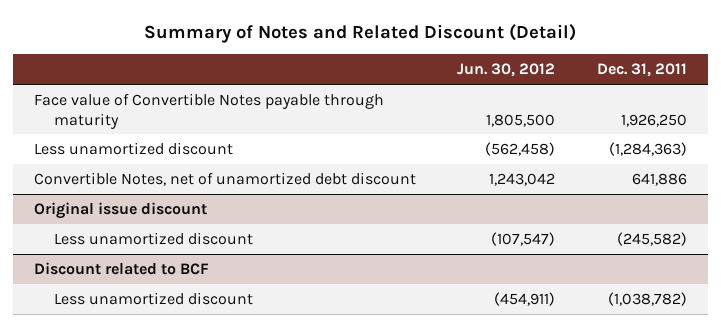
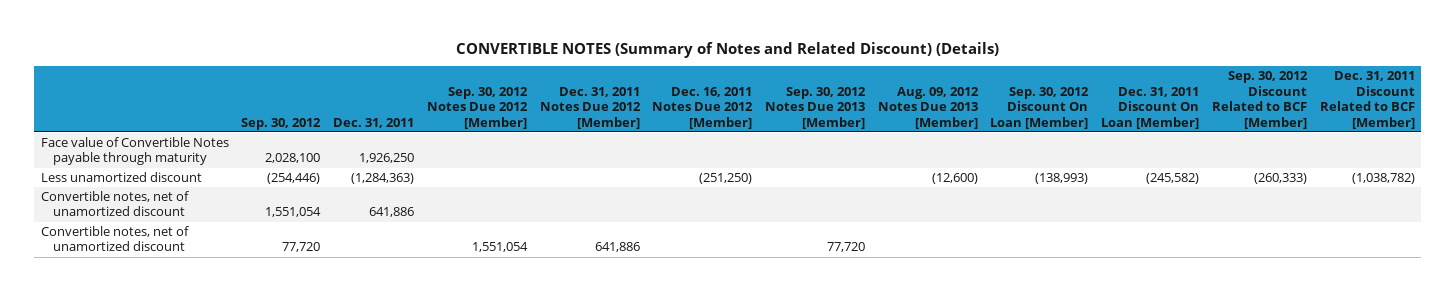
[144,23,577,43] Summary of Notes and Related Discount (Detail) -> [455,41,999,58] CONVERTIBLE NOTES (Summary of Notes and Related Discount) (Details)
[457,63,556,78] Jun. 30, 2012 -> none
none -> [241,117,322,130] Sep. 30, 2012
none -> [426,86,528,129] Sep. 30, 2012 Notes Due 2012 [Member]
none -> [539,86,641,129] Dec. 31, 2011 Notes Due 2012 [Member]
none -> [652,86,754,129] Dec. 16, 2011 Notes Due 2012 [Member]
none -> [765,86,867,129] Sep. 30, 2012 Notes Due 2013 [Member]
none -> [877,86,979,129] Aug. 09, 2012 Notes Due 2013 [Member]
none -> [990,86,1090,129] Sep. 30, 2012 Discount On Loan [Member]
none -> [1101,86,1200,129] Dec. 31, 2011 Discount On Loan [Member]
none -> [1211,71,1308,129] Sep. 30, 2012 Discount Related to BCF [Member]
none -> [1319,71,1415,129] Dec. 31, 2011 Discount Related to BCF [Member]
[33,202,207,220] Original issue discount -> none
[54,232,254,246] Less unamortized discount -> none
[33,262,209,276] Discount related to BCF -> none
[54,292,254,306] Less unamortized discount -> none
[33,172,416,187] Convertible Notes, net of unamortized debt discount -> [40,191,189,217] Convertible notes, net of unamortized discount
none -> [40,226,189,252] Convertible notes, net of unamortized discount

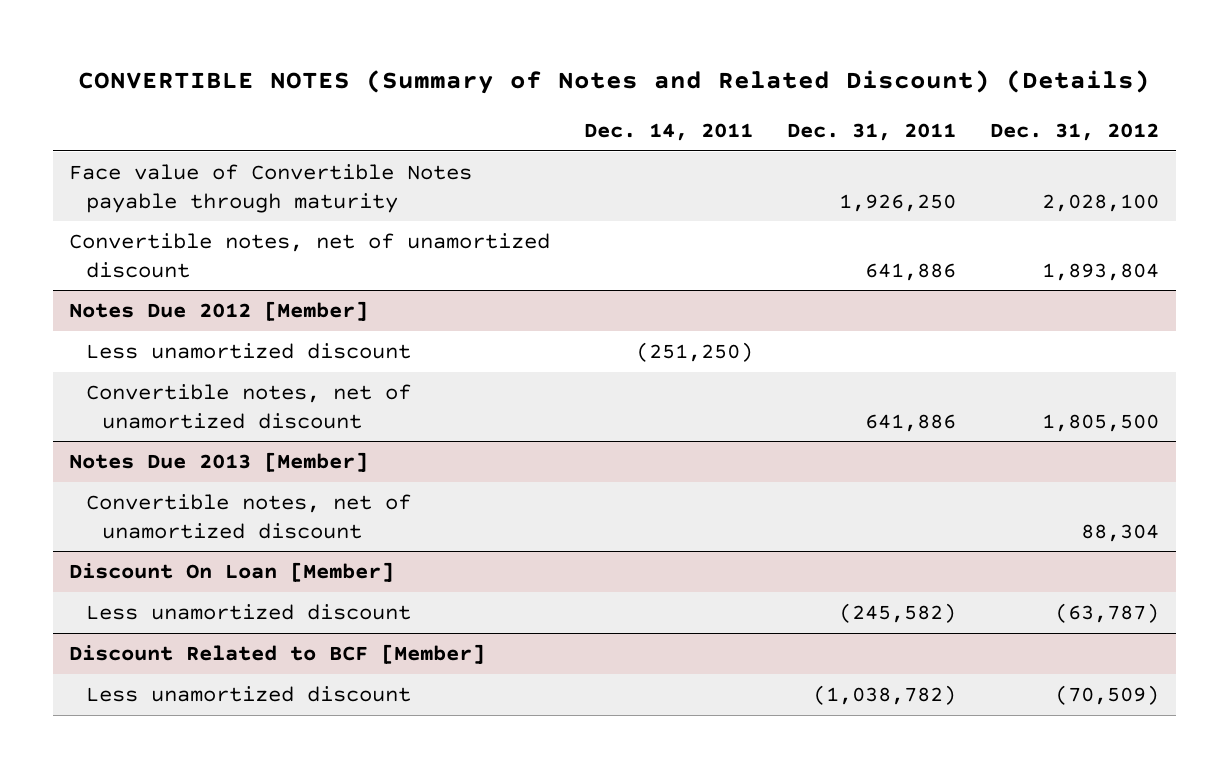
[241,117,322,130] Sep. 30, 2012 -> none
[426,86,528,129] Sep. 30, 2012 Notes Due 2012 [Member] -> none
[539,86,641,129] Dec. 31, 2011 Notes Due 2012 [Member] -> none
[652,86,754,129] Dec. 16, 2011 Notes Due 2012 [Member] -> none
[765,86,867,129] Sep. 30, 2012 Notes Due 2013 [Member] -> none
[877,86,979,129] Aug. 09, 2012 Notes Due 2013 [Member] -> none
[990,86,1090,129] Sep. 30, 2012 Discount On Loan [Member] -> none
[1101,86,1200,129] Dec. 31, 2011 Discount On Loan [Member] -> none
[1211,71,1308,129] Sep. 30, 2012 Discount Related to BCF [Member] -> none
[1319,71,1415,129] Dec. 31, 2011 Discount Related to BCF [Member] -> none
none -> [584,123,754,142] Dec. 14, 2011
none -> [989,123,1159,142] Dec. 31, 2012
[40,172,202,183] Less unamortized discount -> none
none -> [69,300,369,321] Notes Due 2012 [Member]
none -> [85,342,411,359] Less unamortized discount
none -> [85,383,411,429] Convertible notes, net of unamortized discount
none -> [69,451,369,472] Notes Due 2013 [Member]
none -> [69,561,395,582] Discount On Loan [Member]
none -> [85,603,411,620] Less unamortized discount
none -> [69,643,486,664] Discount Related to BCF [Member]
none -> [85,685,411,702] Less unamortized discount

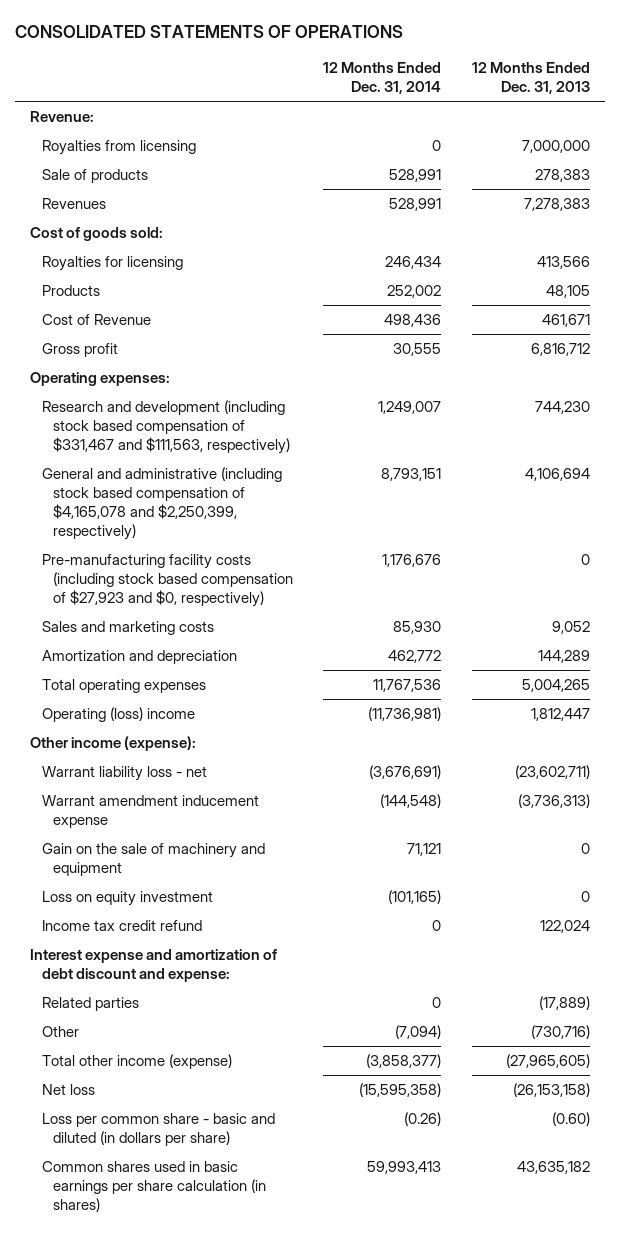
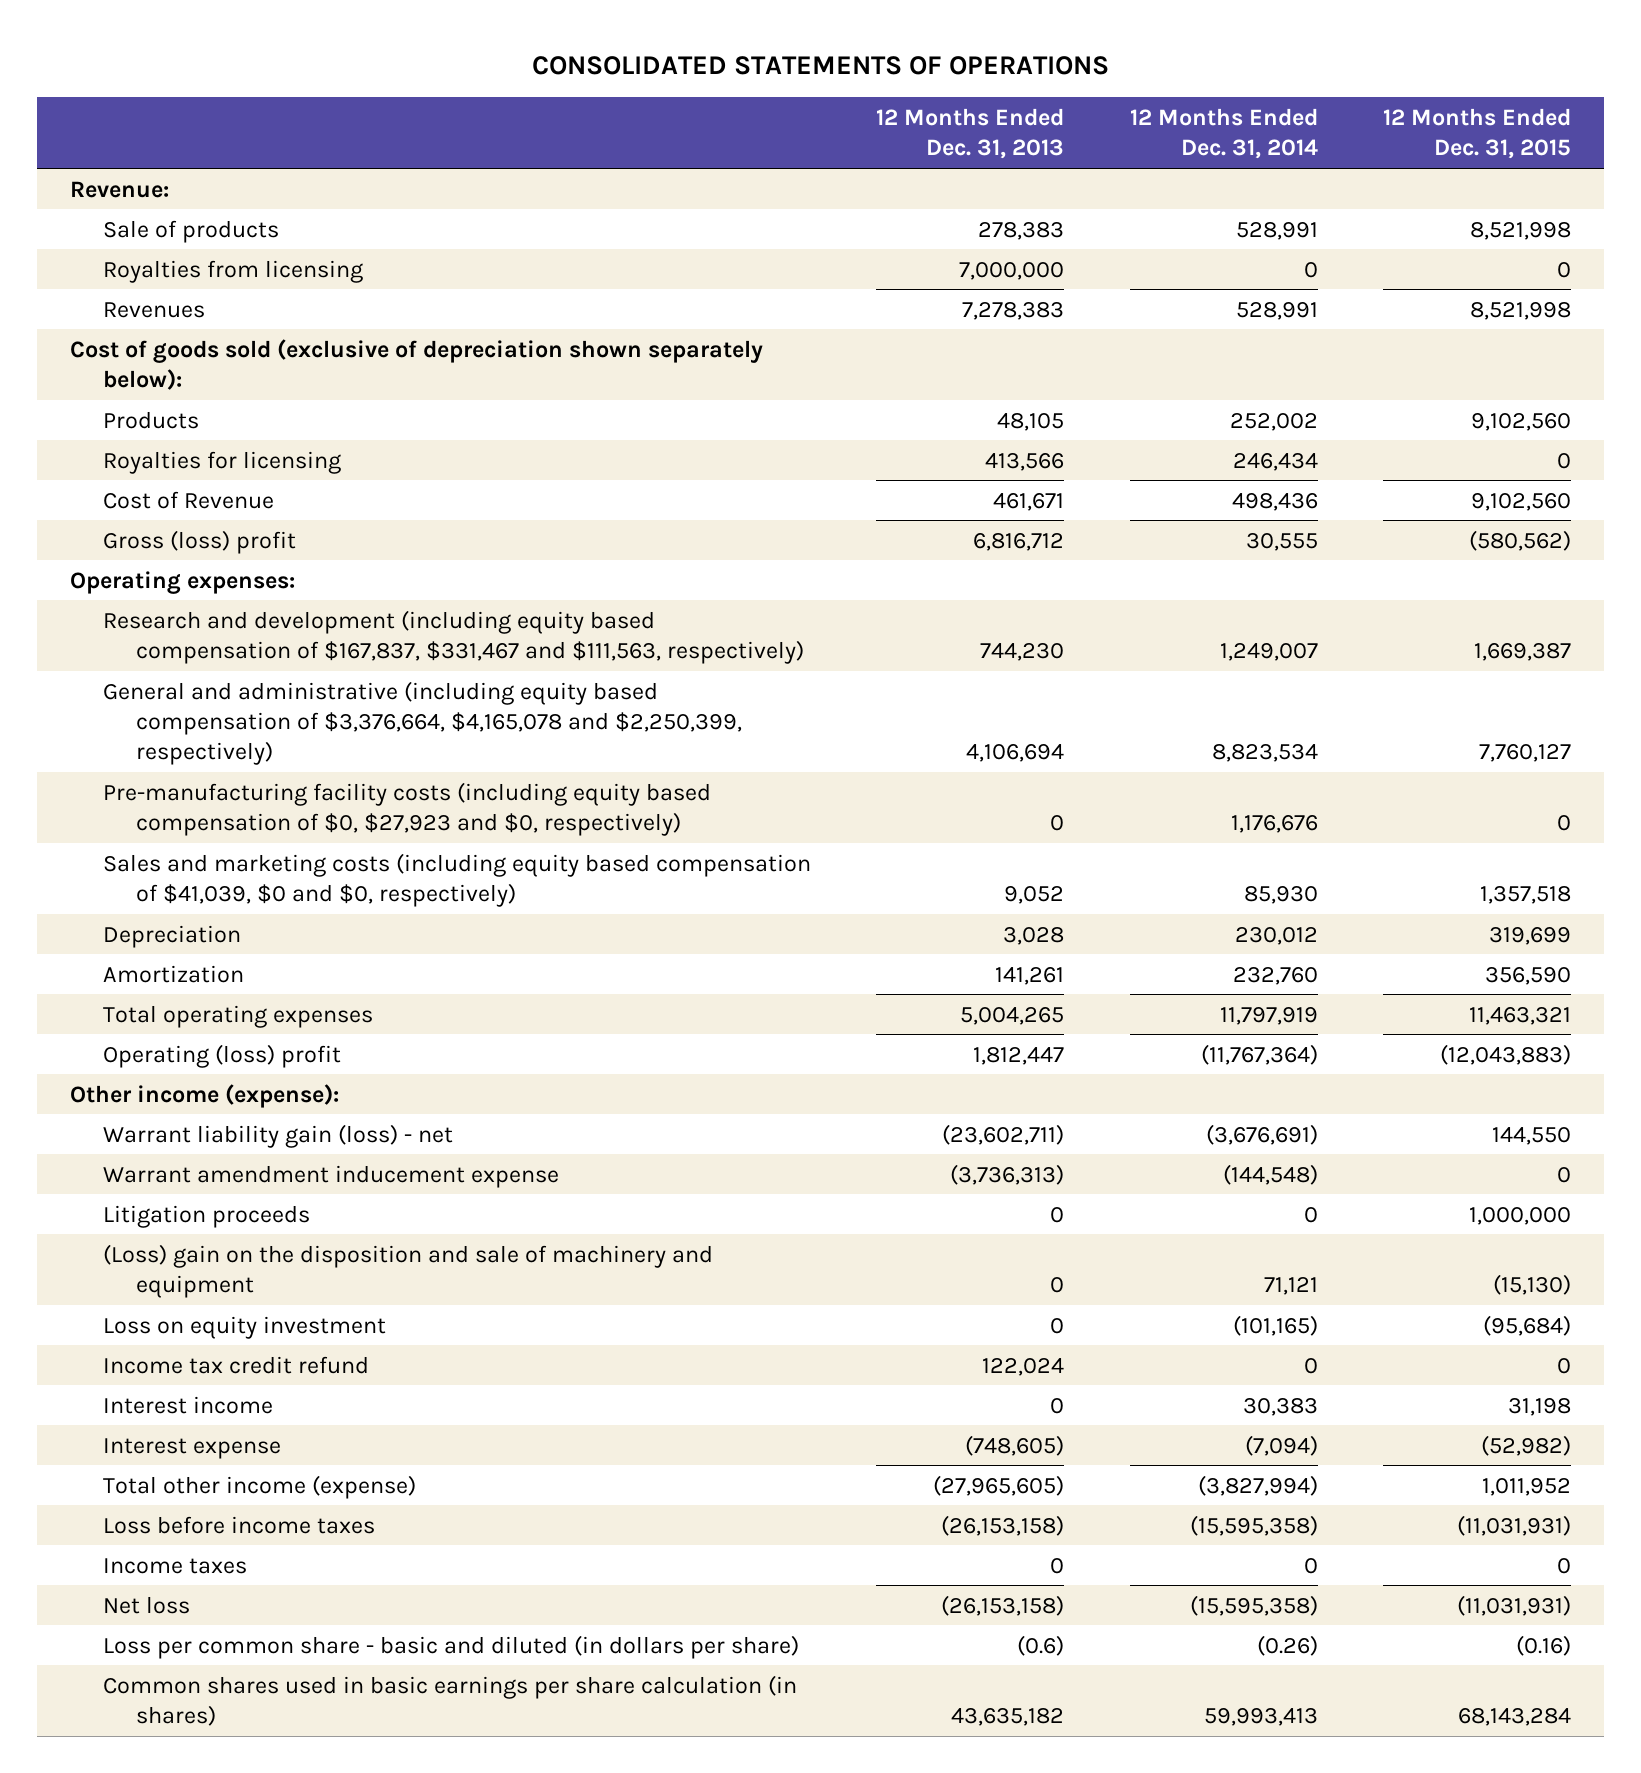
none -> [1383,107,1572,160] 12 Months Ended Dec. 31, 2015
[41,140,196,156] Royalties from licensing -> [103,259,364,283] Royalties from licensing
[30,227,164,242] Cost of goods sold: -> [69,338,763,391] Cost of goods sold (exclusive of depreciation shown separately below):
[41,256,183,272] Royalties for licensing -> [103,450,342,474] Royalties for licensing
[41,343,118,358] Gross profit -> [103,529,297,554] Gross (loss) profit
[41,650,237,665] Amortization and depreciation -> none
[41,400,291,455] Research and development (including stock based compensation of $331,467 and $111,563, respectively) -> [103,609,805,665] Research and development (including equity based compensation of $167,837, $331,467 and $111,563, respectively)
[41,467,282,541] General and administrative (including stock based compensation of $4,165,078 and $2,250,399, respectively) -> [103,680,743,766] General and administrative (including equity based compensation of $3,376,664, $4,165,078 and $2,250,399, respectively)
[381,468,442,482] 8,793,151 -> [1211,744,1318,763] 8,823,534
[41,554,294,608] Pre-manufacturing facility costs (including stock based compensation of $27,923 and $0, respectively) -> [103,781,712,837] Pre-manufacturing facility costs (including equity based compensation of $0, $27,923 and $0, respectively)
[41,621,214,636] Sales and marketing costs -> [103,852,812,908] Sales and marketing costs (including equity based compensation of $41,039, $0 and $0, respectively)
none -> [103,924,242,948] Depreciation
none -> [103,964,245,983] Amortization
[373,679,442,693] 11,767,536 -> [1219,1006,1318,1025] 11,797,919
[41,707,195,723] Operating (loss) income -> [103,1043,342,1068] Operating (loss) profit
[368,707,442,722] (11,736,981) -> [1200,1043,1318,1065] (11,767,364)
[41,766,207,782] Warrant liability loss - net -> [103,1123,454,1148] Warrant liability gain (loss) - net
none -> [103,1204,311,1228] Litigation proceeds
[41,843,265,877] Gain on the sale of machinery and equipment -> [103,1243,714,1299] (Loss) gain on the disposition and sale of machinery and equipment
[30,949,278,983] Interest expense and amortization of debt discount and expense: -> none
[41,997,139,1012] Related parties -> none
[41,1026,79,1038] Other -> none
none -> [103,1395,274,1414] Interest income
none -> [103,1437,282,1459] Interest expense
[366,1054,442,1069] (3,858,377) -> [1197,1474,1318,1496] (3,827,994)
none -> [103,1515,376,1534] Loss before income taxes
none -> [103,1557,248,1574] Income taxes
[551,1112,590,1127] (0.60) -> [1017,1634,1065,1656] (0.6)

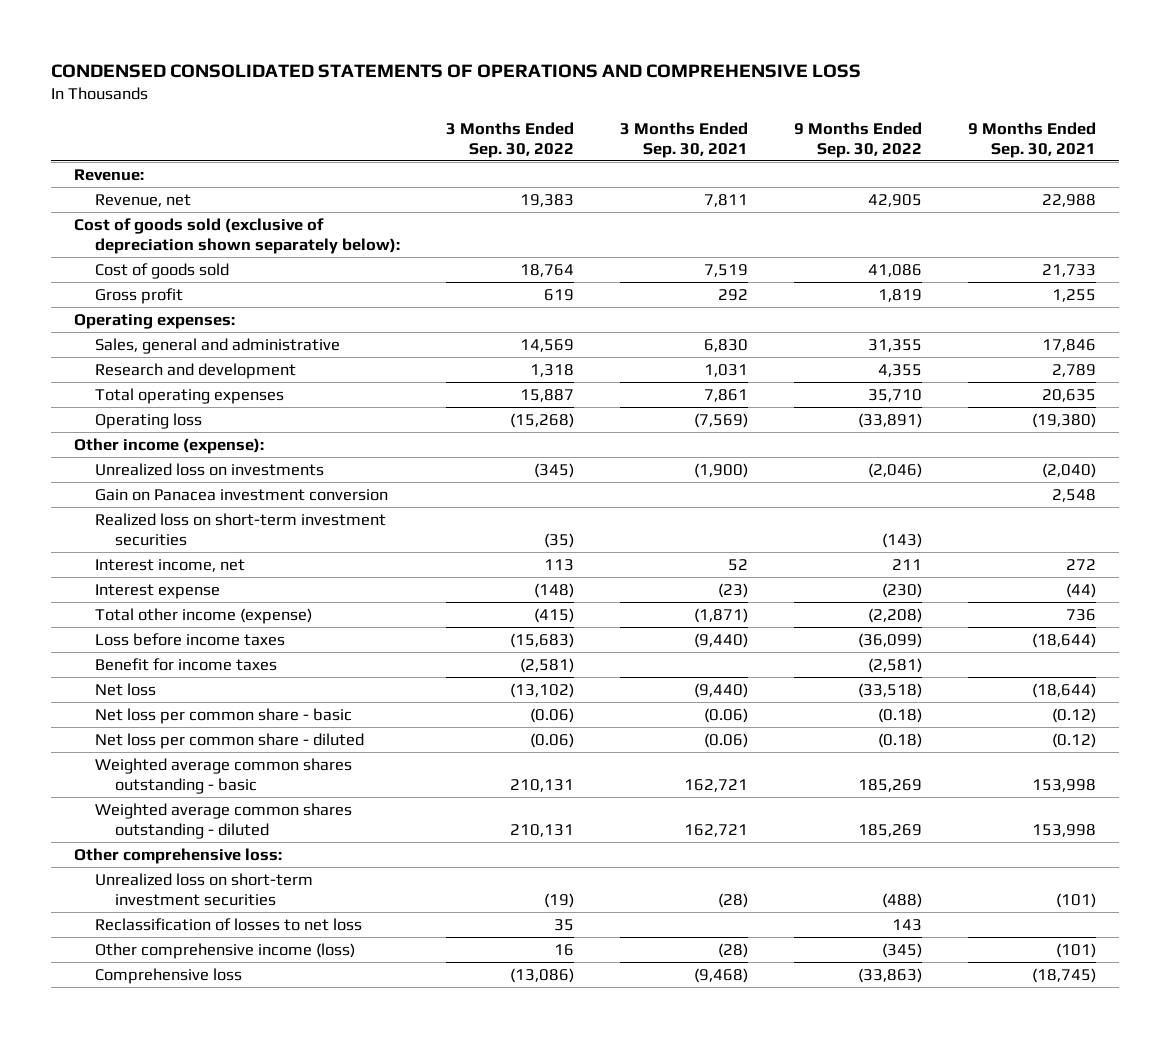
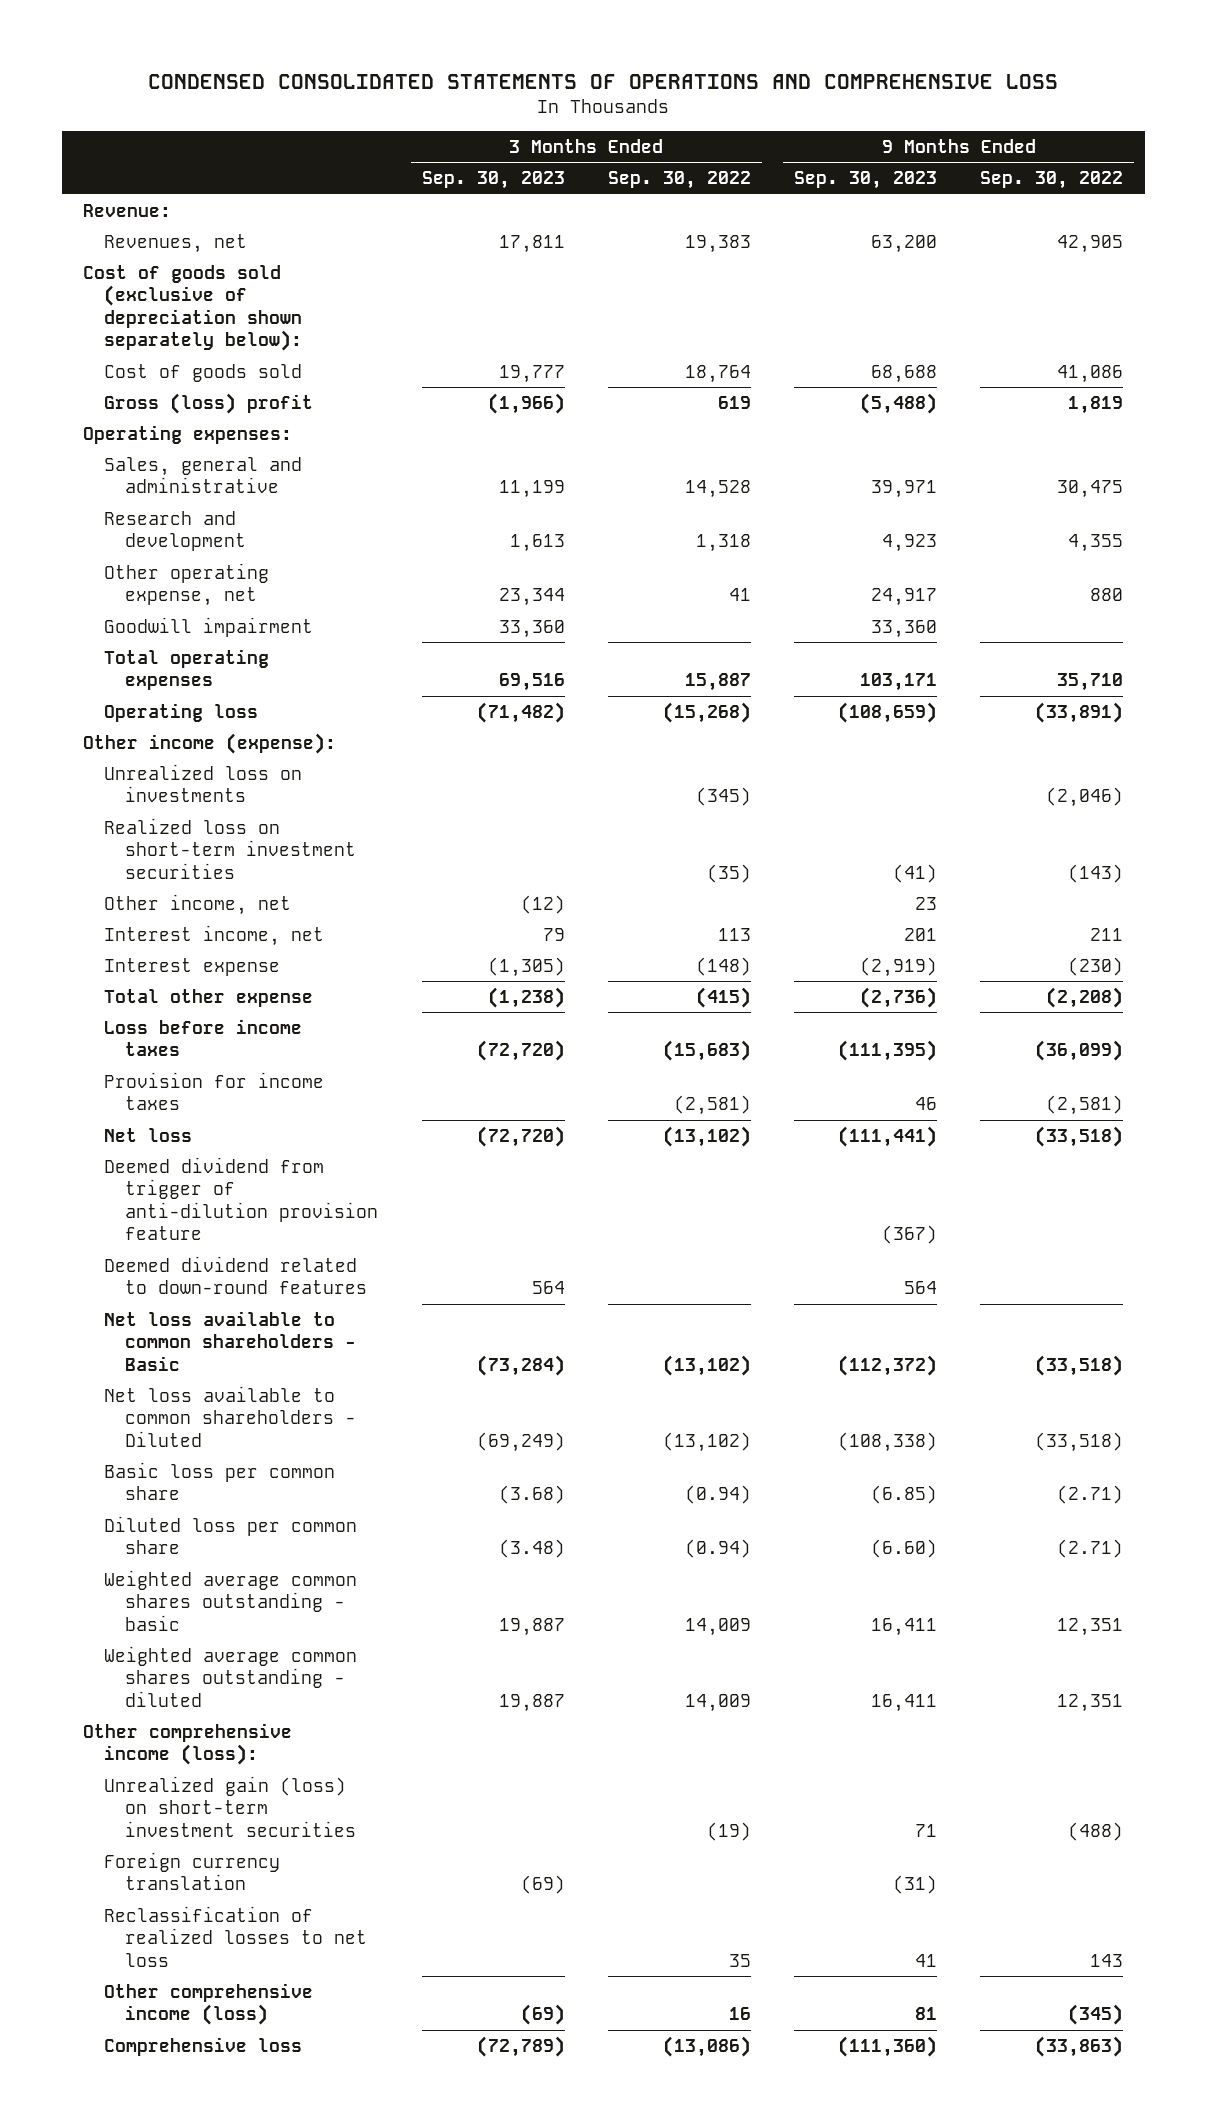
[619,121,748,158] 3 Months Ended Sep. 30, 2021 -> none
[968,121,1097,158] 9 Months Ended Sep. 30, 2021 -> none
none -> [421,171,565,190] Sep. 30, 2023
none -> [793,171,937,190] Sep. 30, 2023
[94,193,191,207] Revenue, net -> [104,233,248,253] Revenues, net
[94,287,183,304] Gross profit -> [104,392,314,414] Gross (loss) profit
[519,338,574,352] 14,569 -> [684,480,751,499] 14,528
[868,338,923,352] 31,355 -> [1057,480,1124,499] 30,475
none -> [104,562,270,607] Other operating expense, net
none -> [104,616,314,637] Goodwill impairment
[94,488,388,501] Gain on Panacea investment conversion -> none
none -> [104,893,292,915] Other income, net
[94,607,312,624] Total other income (expense) -> [104,988,314,1007] Total other expense
[94,657,277,671] Benefit for income taxes -> [104,1071,325,1111] Provision for income taxes
none -> [104,1156,379,1241] Deemed dividend from trigger of anti-dilution provision feature
none -> [104,1255,368,1295] Deemed dividend related to down-round features
none -> [104,1310,357,1371] Net loss available to common shareholders - Basic
none -> [104,1385,357,1447] Net loss available to common shareholders - Diluted
[94,707,352,724] Net loss per common share - basic -> [104,1461,336,1501] Basic loss per common share
[529,707,574,723] (0.06) -> [684,1485,751,1505] (0.94)
[878,707,923,723] (0.18) -> [1057,1485,1124,1505] (2.71)
[94,732,364,749] Net loss per common share - diluted -> [104,1515,358,1555] Diluted loss per common share
[529,732,574,748] (0.06) -> [684,1539,751,1559] (0.94)
[878,732,923,748] (0.18) -> [1057,1539,1124,1559] (2.71)
[509,778,574,792] 210,131 -> [684,1617,751,1636] 14,009
[858,778,923,792] 185,269 -> [1057,1617,1124,1636] 12,351
[509,823,574,837] 210,131 -> [684,1693,751,1712] 14,009
[858,823,923,837] 185,269 -> [1057,1693,1124,1712] 12,351
[74,847,283,864] Other comprehensive loss: -> [83,1722,293,1766] Other comprehensive income (loss):
[94,872,313,906] Unrealized loss on short-term investment securities -> [104,1775,357,1837] Unrealized gain (loss) on short-term investment securities
none -> [104,1851,281,1891] Foreign currency translation
[94,917,362,931] Reclassification of losses to net loss -> [104,1905,368,1967] Reclassification of realized losses to net loss

